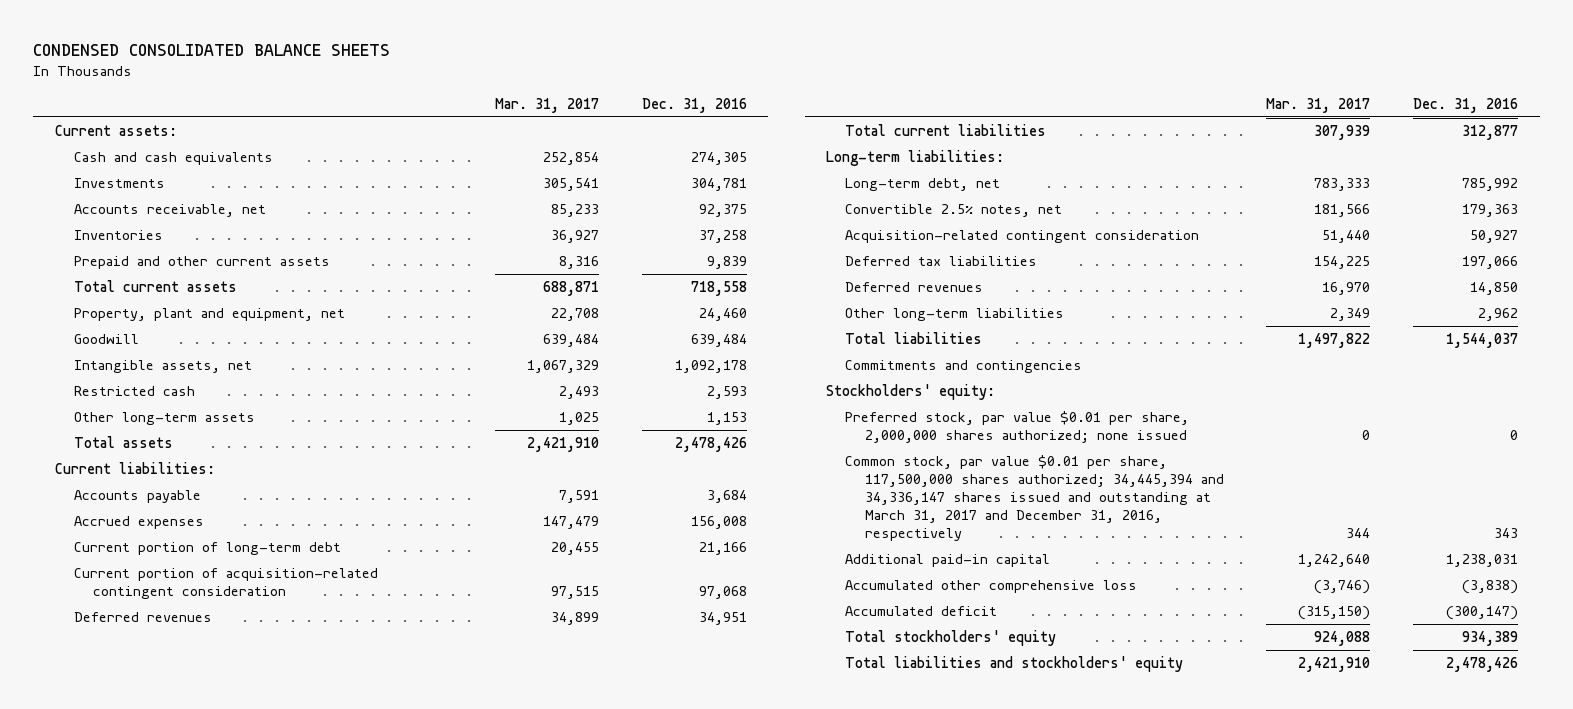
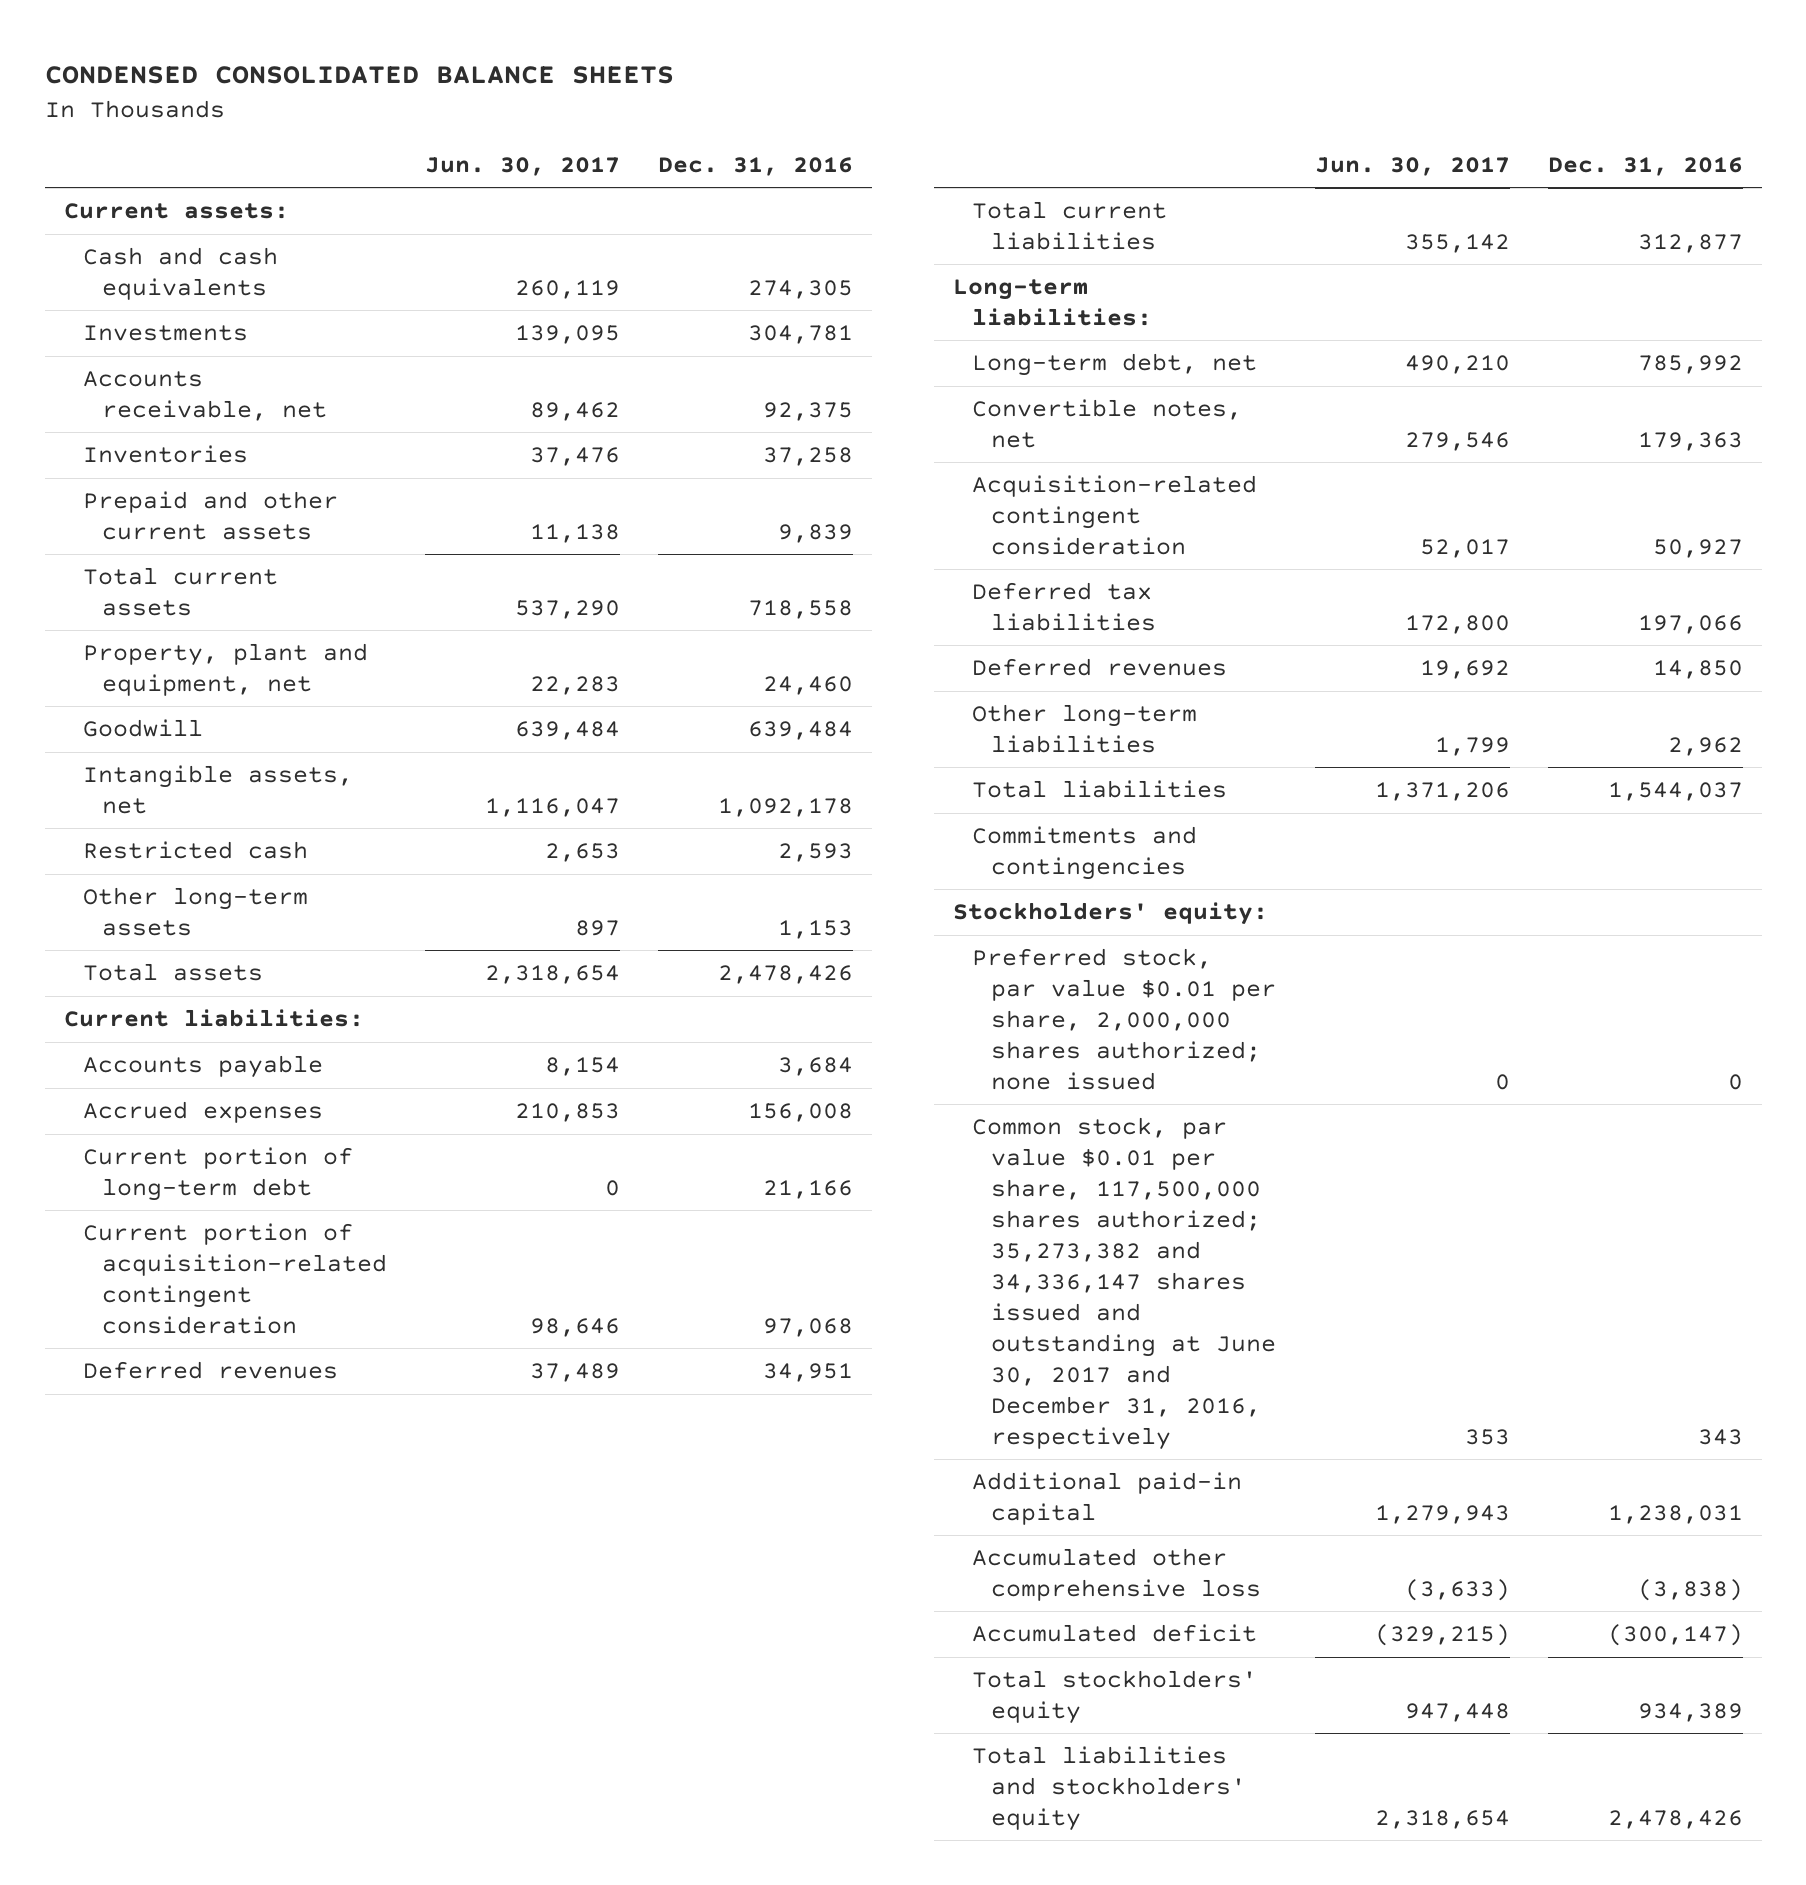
[494,97,599,113] Mar. 31, 2017 -> none
none -> [424,157,620,177] Jun. 30, 2017
[845,204,1063,218] Convertible 2.5% notes, net -> [972,399,1243,449] Convertible notes, net
[845,455,1224,541] Common stock, par value $0.01 per share, 117,500,000 shares authorized; 34,445,394 and 34,336,147 shares issued and outstanding at March 31, 2017 and December 31, 2016, respectively -> [972,1117,1277,1450] Common stock, par value $0.01 per share, 117,500,000 shares authorized; 35,273,382 and 34,336,147 shares issued and outstanding at June 30, 2017 and December 31, 2016, respectively

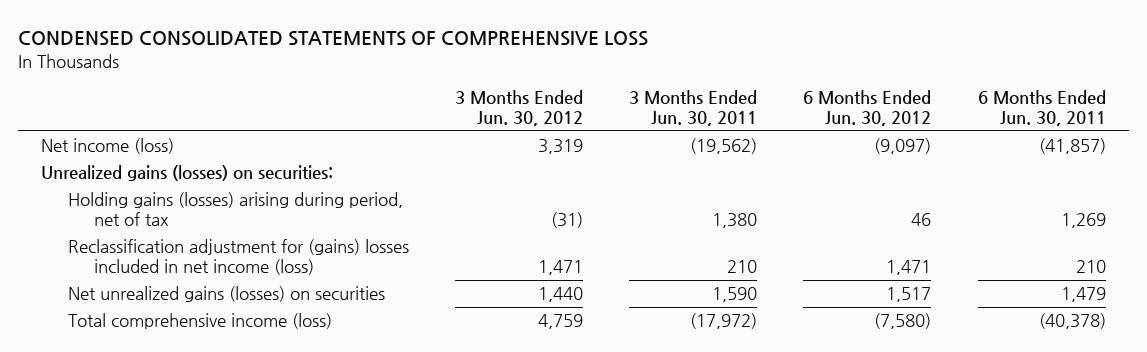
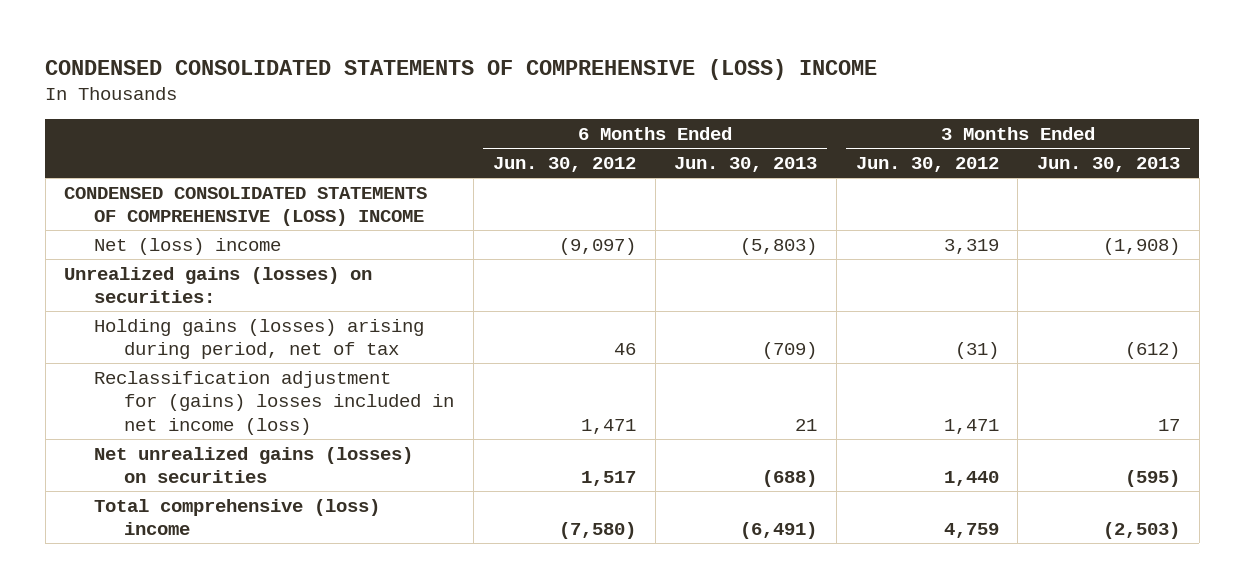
[18,31,649,47] CONDENSED CONSOLIDATED STATEMENTS OF COMPREHENSIVE LOSS -> [45,58,878,80] CONDENSED CONSOLIDATED STATEMENTS OF COMPREHENSIVE (LOSS) INCOME
[629,90,758,127] 3 Months Ended Jun. 30, 2011 -> none
[977,90,1106,127] 6 Months Ended Jun. 30, 2011 -> none
none -> [674,157,818,173] Jun. 30, 2013
none -> [1037,157,1181,173] Jun. 30, 2013
none -> [64,186,428,227] CONDENSED CONSOLIDATED STATEMENTS OF COMPREHENSIVE (LOSS) INCOME
[41,138,175,155] Net income (loss) -> [94,237,282,255] Net (loss) income
[67,313,332,330] Total comprehensive income (loss) -> [94,498,381,536] Total comprehensive (loss) income

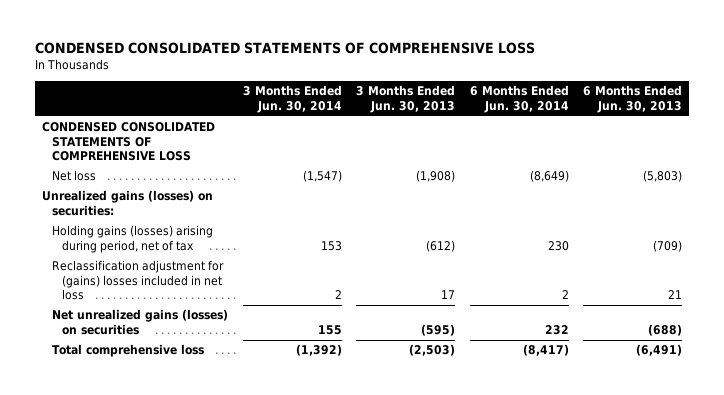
[45,58,878,80] CONDENSED CONSOLIDATED STATEMENTS OF COMPREHENSIVE (LOSS) INCOME -> [35,42,536,55] CONDENSED CONSOLIDATED STATEMENTS OF COMPREHENSIVE LOSS
[492,157,636,173] Jun. 30, 2012 -> none
[855,157,999,173] Jun. 30, 2012 -> none
none -> [242,85,342,113] 3 Months Ended Jun. 30, 2014
none -> [469,85,569,113] 6 Months Ended Jun. 30, 2014
[64,186,428,227] CONDENSED CONSOLIDATED STATEMENTS OF COMPREHENSIVE (LOSS) INCOME -> [42,122,216,162] CONDENSED CONSOLIDATED STATEMENTS OF COMPREHENSIVE LOSS
[94,237,282,255] Net (loss) income -> [52,170,97,182] Net loss
[94,370,455,435] Reclassification adjustment for (gains) losses included in net income (loss) -> [52,260,225,301] Reclassification adjustment for (gains) losses included in net loss
[94,498,381,536] Total comprehensive (loss) income -> [52,344,205,358] Total comprehensive loss

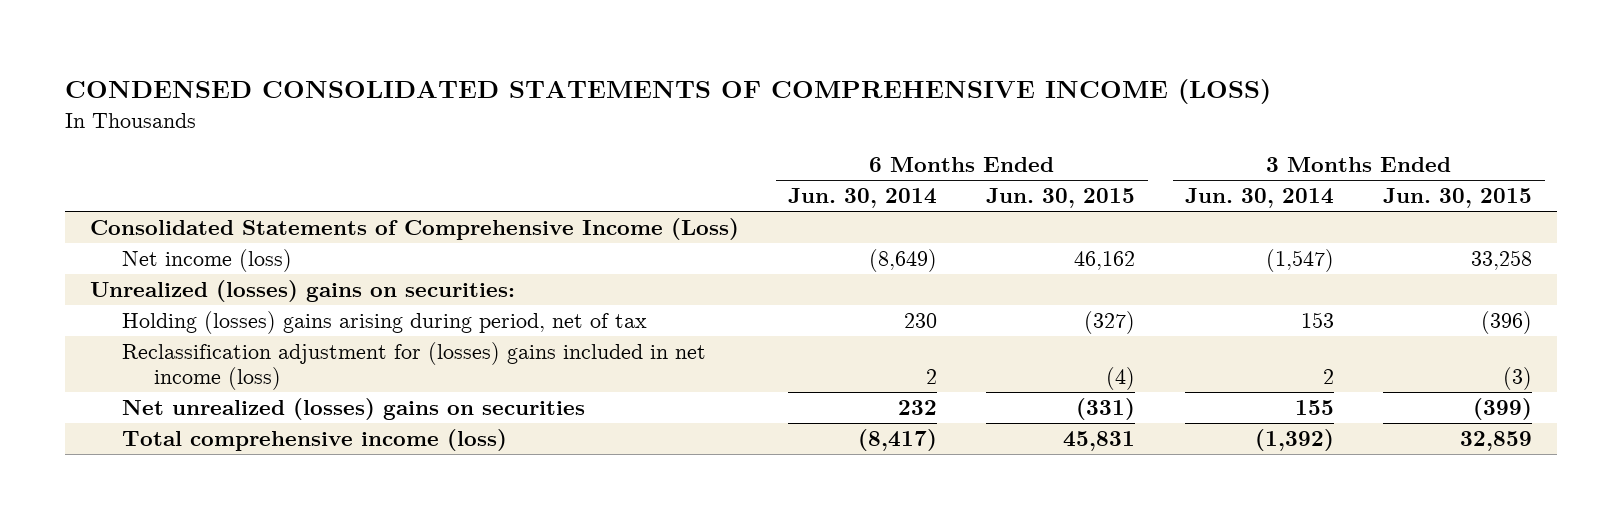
[35,42,536,55] CONDENSED CONSOLIDATED STATEMENTS OF COMPREHENSIVE LOSS -> [64,79,1271,105] CONDENSED CONSOLIDATED STATEMENTS OF COMPREHENSIVE INCOME (LOSS)
[356,85,456,113] 3 Months Ended Jun. 30, 2013 -> none
[582,85,682,113] 6 Months Ended Jun. 30, 2013 -> none
none -> [986,188,1136,209] Jun. 30, 2015
none -> [1383,188,1533,209] Jun. 30, 2015
[42,122,216,162] CONDENSED CONSOLIDATED STATEMENTS OF COMPREHENSIVE LOSS -> [89,218,739,241] Consolidated Statements of Comprehensive Income (Loss)
[52,170,97,182] Net loss -> [121,249,292,273] Net income (loss)
[42,190,214,216] Unrealized gains (losses) on securities: -> [89,280,515,303] Unrealized (losses) gains on securities:
[52,225,214,253] Holding gains (losses) arising during period, net of tax -> [121,311,647,335] Holding (losses) gains arising during period, net of tax
[52,260,225,301] Reclassification adjustment for (gains) losses included in net loss -> [121,342,706,391] Reclassification adjustment for (losses) gains included in net income (loss)
[52,309,229,335] Net unrealized gains (losses) on securities -> [121,398,585,421] Net unrealized (losses) gains on securities
[52,344,205,358] Total comprehensive loss -> [121,429,507,452] Total comprehensive income (loss)

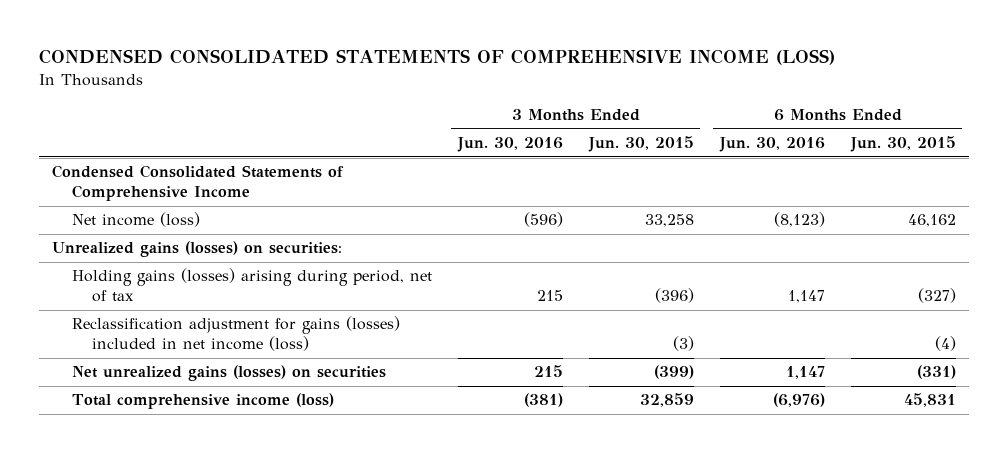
[788,188,938,209] Jun. 30, 2014 -> none
[1184,188,1334,209] Jun. 30, 2014 -> none
none -> [456,137,563,153] Jun. 30, 2016
none -> [718,137,825,153] Jun. 30, 2016
[89,218,739,241] Consolidated Statements of Comprehensive Income (Loss) -> [51,165,344,202] Condensed Consolidated Statements of Comprehensive Income
[89,280,515,303] Unrealized (losses) gains on securities: -> [51,241,342,258] Unrealized gains (losses) on securities:
[121,311,647,335] Holding (losses) gains arising during period, net of tax -> [71,268,432,303] Holding gains (losses) arising during period, net of tax
[121,342,706,391] Reclassification adjustment for (losses) gains included in net income (loss) -> [71,316,400,352] Reclassification adjustment for gains (losses) included in net income (loss)
[121,398,585,421] Net unrealized (losses) gains on securities -> [71,365,386,382] Net unrealized gains (losses) on securities

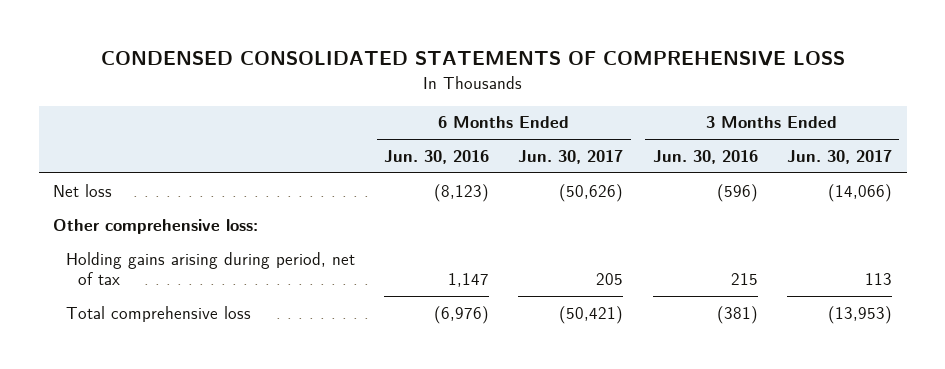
[38,49,835,66] CONDENSED CONSOLIDATED STATEMENTS OF COMPREHENSIVE INCOME (LOSS) -> [100,51,845,67] CONDENSED CONSOLIDATED STATEMENTS OF COMPREHENSIVE LOSS
[587,136,694,153] Jun. 30, 2015 -> none
[849,136,956,153] Jun. 30, 2015 -> none
none -> [518,149,624,164] Jun. 30, 2017
none -> [786,149,892,164] Jun. 30, 2017
[51,165,344,202] Condensed Consolidated Statements of Comprehensive Income -> none
[51,241,342,258] Unrealized gains (losses) on securities: -> none
[71,316,400,352] Reclassification adjustment for gains (losses) included in net income (loss) -> none
[71,365,386,382] Net unrealized gains (losses) on securities -> none
[71,212,200,228] Net income (loss) -> [53,183,113,197] Net loss
none -> [53,218,259,234] Other comprehensive loss:
[71,268,432,303] Holding gains (losses) arising during period, net of tax -> [65,251,355,286] Holding gains arising during period, net of tax
[71,393,334,410] Total comprehensive income (loss) -> [65,305,251,322] Total comprehensive loss

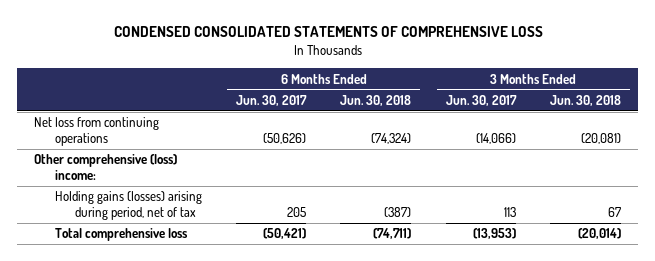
[384,149,490,164] Jun. 30, 2016 -> none
[652,149,758,164] Jun. 30, 2016 -> none
none -> [340,94,412,106] Jun. 30, 2018
none -> [550,94,622,106] Jun. 30, 2018
[53,183,113,197] Net loss -> [34,117,160,147] Net loss from continuing operations
[53,218,259,234] Other comprehensive loss: -> [34,154,178,181] Other comprehensive (loss) income:
[65,251,355,286] Holding gains arising during period, net of tax -> [54,191,202,221] Holding gains (losses) arising during period, net of tax

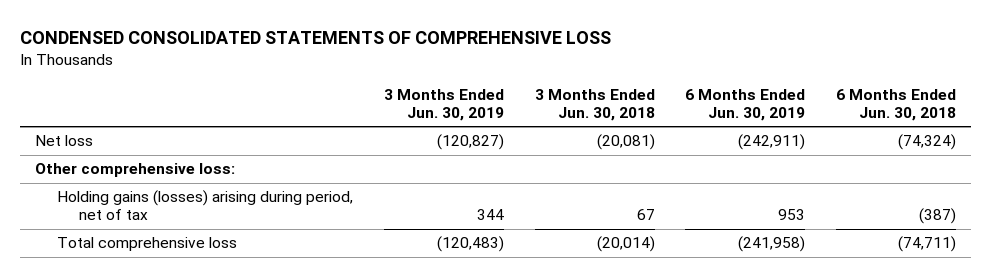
[235,94,307,106] Jun. 30, 2017 -> none
[445,94,517,106] Jun. 30, 2017 -> none
none -> [383,88,504,121] 3 Months Ended Jun. 30, 2019
none -> [685,88,806,121] 6 Months Ended Jun. 30, 2019
[34,117,160,147] Net loss from continuing operations -> [35,135,94,147] Net loss
[34,154,178,181] Other comprehensive (loss) income: -> [35,163,236,178] Other comprehensive loss:

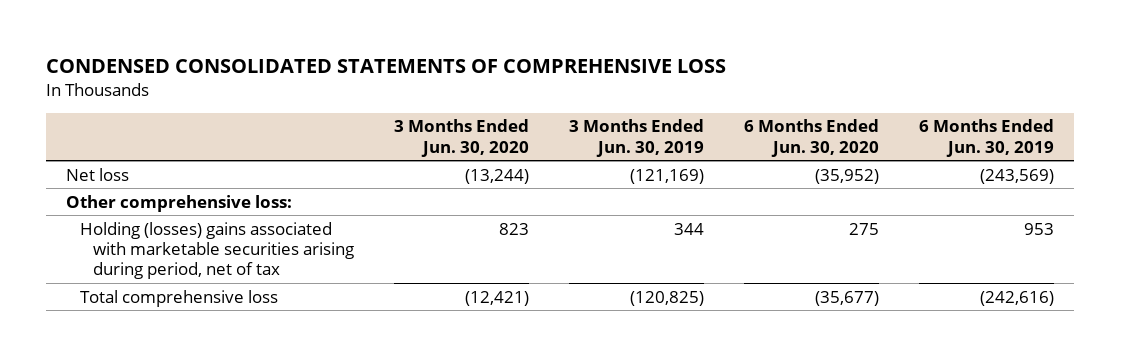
[534,88,655,121] 3 Months Ended Jun. 30, 2018 -> none
[835,88,956,121] 6 Months Ended Jun. 30, 2018 -> none
none -> [394,119,530,157] 3 Months Ended Jun. 30, 2020
none -> [744,119,880,157] 6 Months Ended Jun. 30, 2020
[436,134,504,151] (120,827) -> [630,168,705,184] (121,169)
[738,134,806,151] (242,911) -> [980,168,1055,184] (243,569)
[57,190,354,221] Holding gains (losses) arising during period, net of tax -> [79,221,355,280] Holding (losses) gains associated with marketable securities arising during period, net of tax
[436,236,504,253] (120,483) -> [630,290,705,306] (120,825)
[738,236,806,253] (241,958) -> [980,290,1055,306] (242,616)

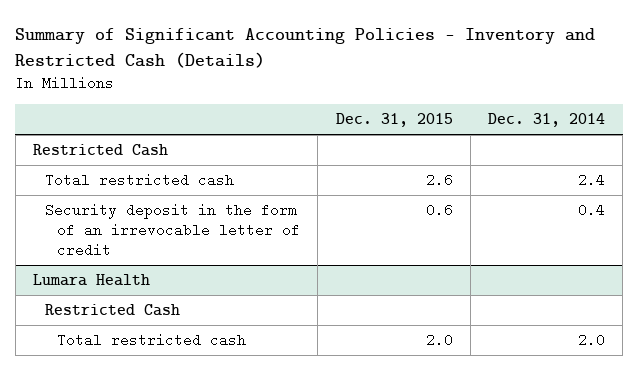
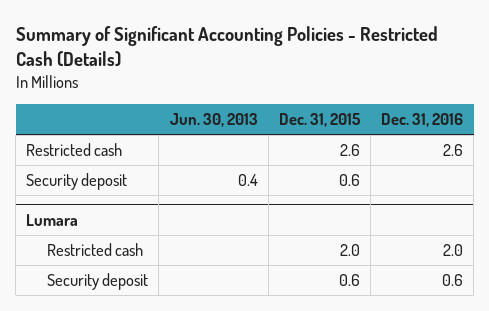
[15,28,596,68] Summary of Significant Accounting Policies - Inventory and Restricted Cash (Details) -> [15,25,438,67] Summary of Significant Accounting Policies - Restricted Cash (Details)
[488,113,606,128] Dec. 31, 2014 -> none
none -> [169,113,258,128] Jun. 30, 2013
none -> [381,113,464,128] Dec. 31, 2016
[32,143,168,156] Restricted Cash -> none
[44,303,180,316] Restricted Cash -> none
[44,172,234,187] Total restricted cash -> [26,142,123,156] Restricted cash
[44,202,301,257] Security deposit in the form of an irrevocable letter of credit -> [26,172,128,190] Security deposit
[32,273,150,286] Lumara Health -> [26,213,79,226] Lumara
[57,332,247,347] Total restricted cash -> [47,242,144,256] Restricted cash
none -> [47,272,149,290] Security deposit

